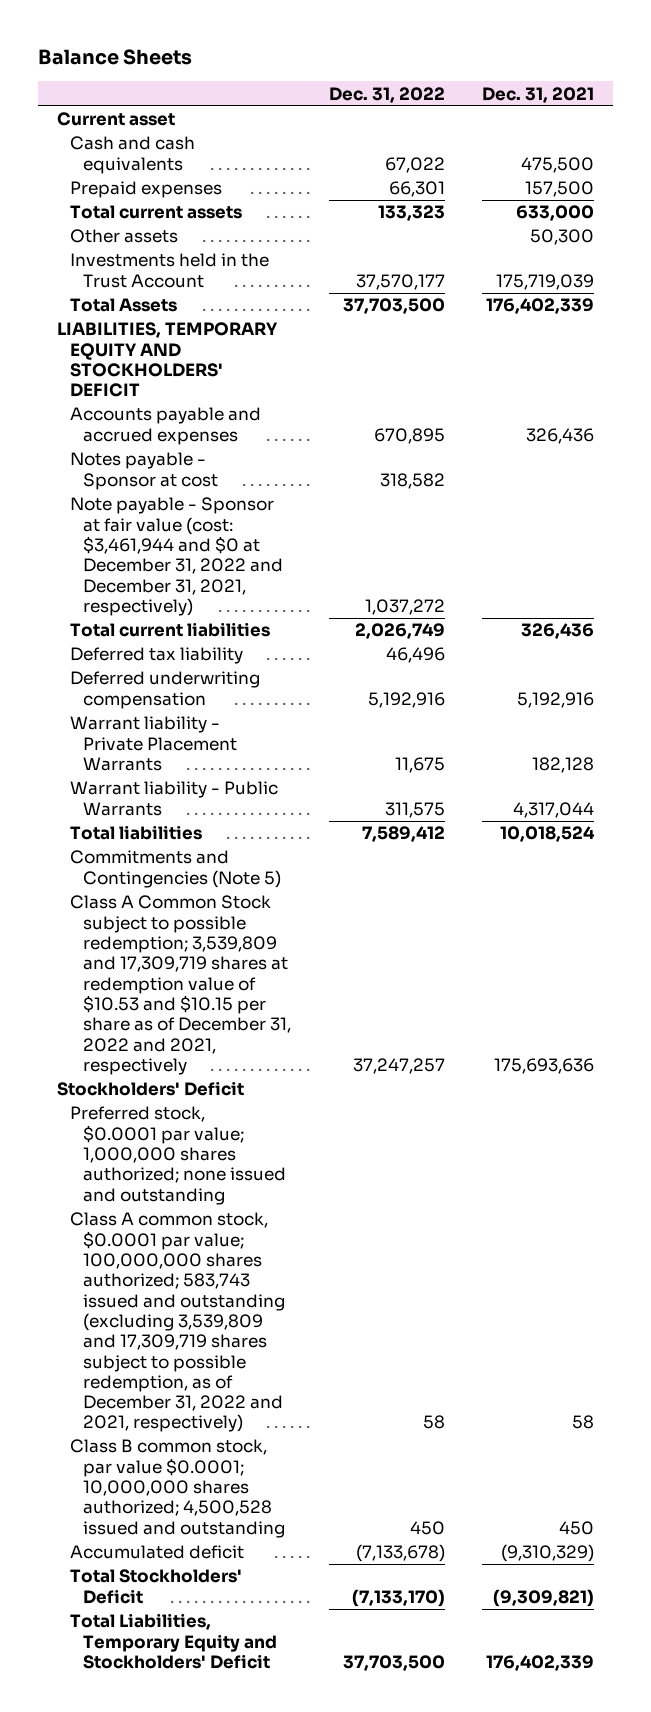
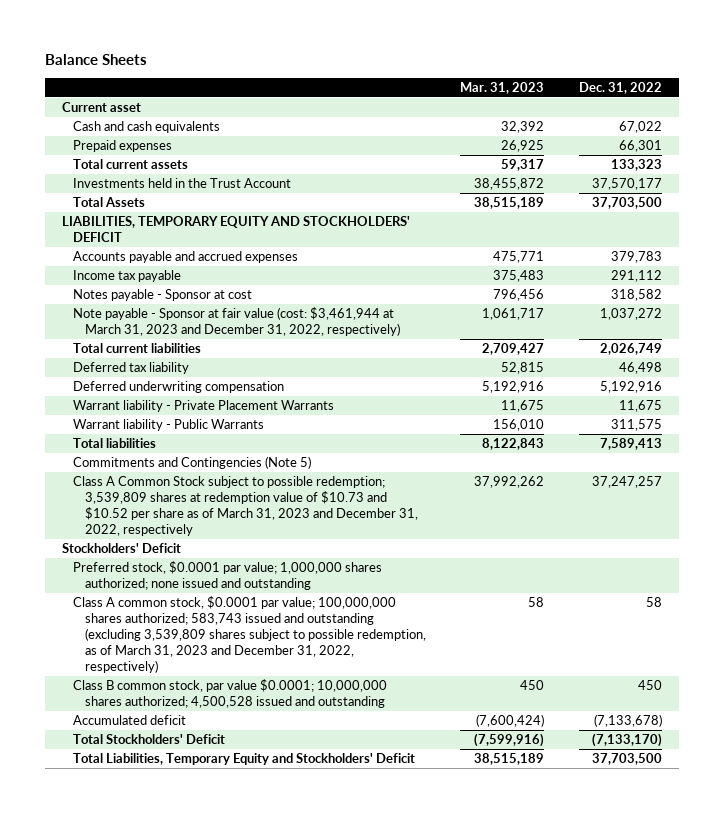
[482,86,595,103] Dec. 31, 2021 -> none
none -> [460,81,545,94] Mar. 31, 2023
[69,229,178,244] Other assets -> none
[373,427,445,444] 670,895 -> [611,251,663,264] 379,783
none -> [73,270,182,283] Income tax payable
[69,497,284,616] Note payable - Sponsor at fair value (cost: $3,461,944 and $0 at December 31, 2022 and December 31, 2021, respectively) -> [73,307,400,337] Note payable - Sponsor at fair value (cost: $3,461,944 at March 31, 2023 and December 31, 2022, respectively)
[385,647,445,664] 46,496 -> [619,362,663,375] 46,498
[361,826,445,843] 7,589,412 -> [600,438,663,451] 7,589,413
[69,895,292,1075] Class A Common Stock subject to possible redemption; 3,539,809 and 17,309,719 shares at redemption value of $10.53 and $10.15 per share as of December 31, 2022 and 2021, respectively -> [73,476,418,537] Class A Common Stock subject to possible redemption; 3,539,809 shares at redemption value of $10.73 and $10.52 per share as of March 31, 2023 and December 31, 2022, respectively
[69,1212,286,1433] Class A common stock, $0.0001 par value; 100,000,000 shares authorized; 583,743 issued and outstanding (excluding 3,539,809 and 17,309,719 shares subject to possible redemption, as of December 31, 2022 and 2021, respectively) -> [73,596,426,674] Class A common stock, $0.0001 par value; 100,000,000 shares authorized; 583,743 issued and outstanding (excluding 3,539,809 shares subject to possible redemption, as of March 31, 2023 and December 31, 2022, respectively)

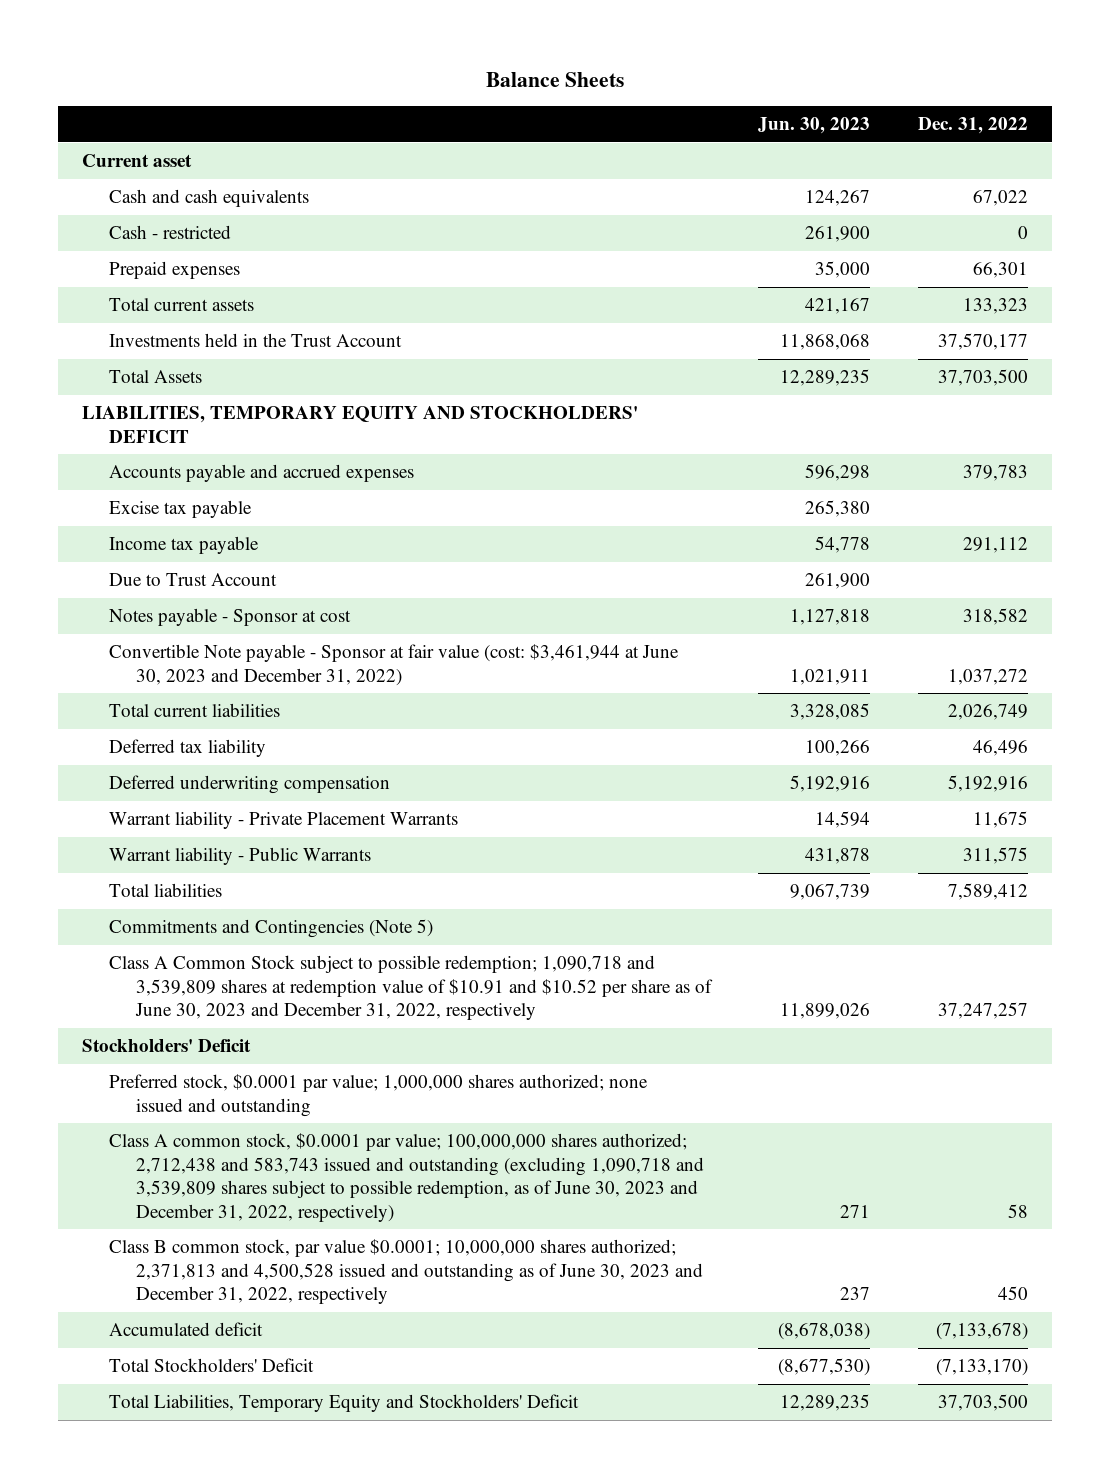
[460,81,545,94] Mar. 31, 2023 -> none
none -> [758,117,871,135] Jun. 30, 2023
none -> [108,225,231,240] Cash - restricted
none -> [108,500,252,519] Excise tax payable
none -> [108,573,277,587] Due to Trust Account
[73,307,400,337] Note payable - Sponsor at fair value (cost: $3,461,944 at March 31, 2023 and December 31, 2022, respectively) -> [108,644,679,686] Convertible Note payable - Sponsor at fair value (cost: $3,461,944 at June 30, 2023 and December 31, 2022)
[619,362,663,375] 46,498 -> [973,740,1029,757] 46,496
[600,438,663,451] 7,589,413 -> [948,883,1029,901] 7,589,412
[73,476,418,537] Class A Common Stock subject to possible redemption; 3,539,809 shares at redemption value of $10.73 and $10.52 per share as of March 31, 2023 and December 31, 2022, respectively -> [108,955,713,1021] Class A Common Stock subject to possible redemption; 1,090,718 and 3,539,809 shares at redemption value of $10.91 and $10.52 per share as of June 30, 2023 and December 31, 2022, respectively
[73,596,426,674] Class A common stock, $0.0001 par value; 100,000,000 shares authorized; 583,743 issued and outstanding (excluding 3,539,809 shares subject to possible redemption, as of March 31, 2023 and December 31, 2022, respectively) -> [108,1133,704,1222] Class A common stock, $0.0001 par value; 100,000,000 shares authorized; 2,712,438 and 583,743 issued and outstanding (excluding 1,090,718 and 3,539,809 shares subject to possible redemption, as of June 30, 2023 and December 31, 2022, respectively)
[73,679,388,709] Class B common stock, par value $0.0001; 10,000,000 shares authorized; 4,500,528 issued and outstanding -> [108,1239,703,1305] Class B common stock, par value $0.0001; 10,000,000 shares authorized; 2,371,813 and 4,500,528 issued and outstanding as of June 30, 2023 and December 31, 2022, respectively

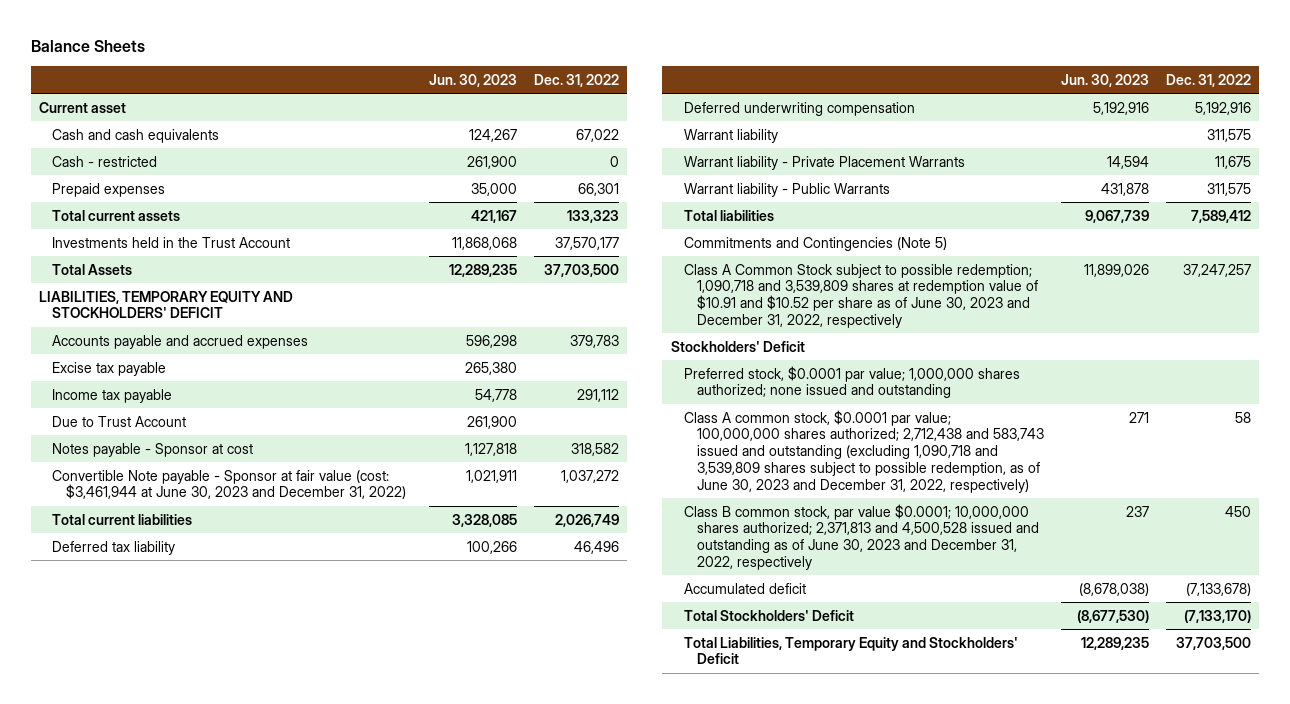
none -> [684,128,779,143] Warrant liability

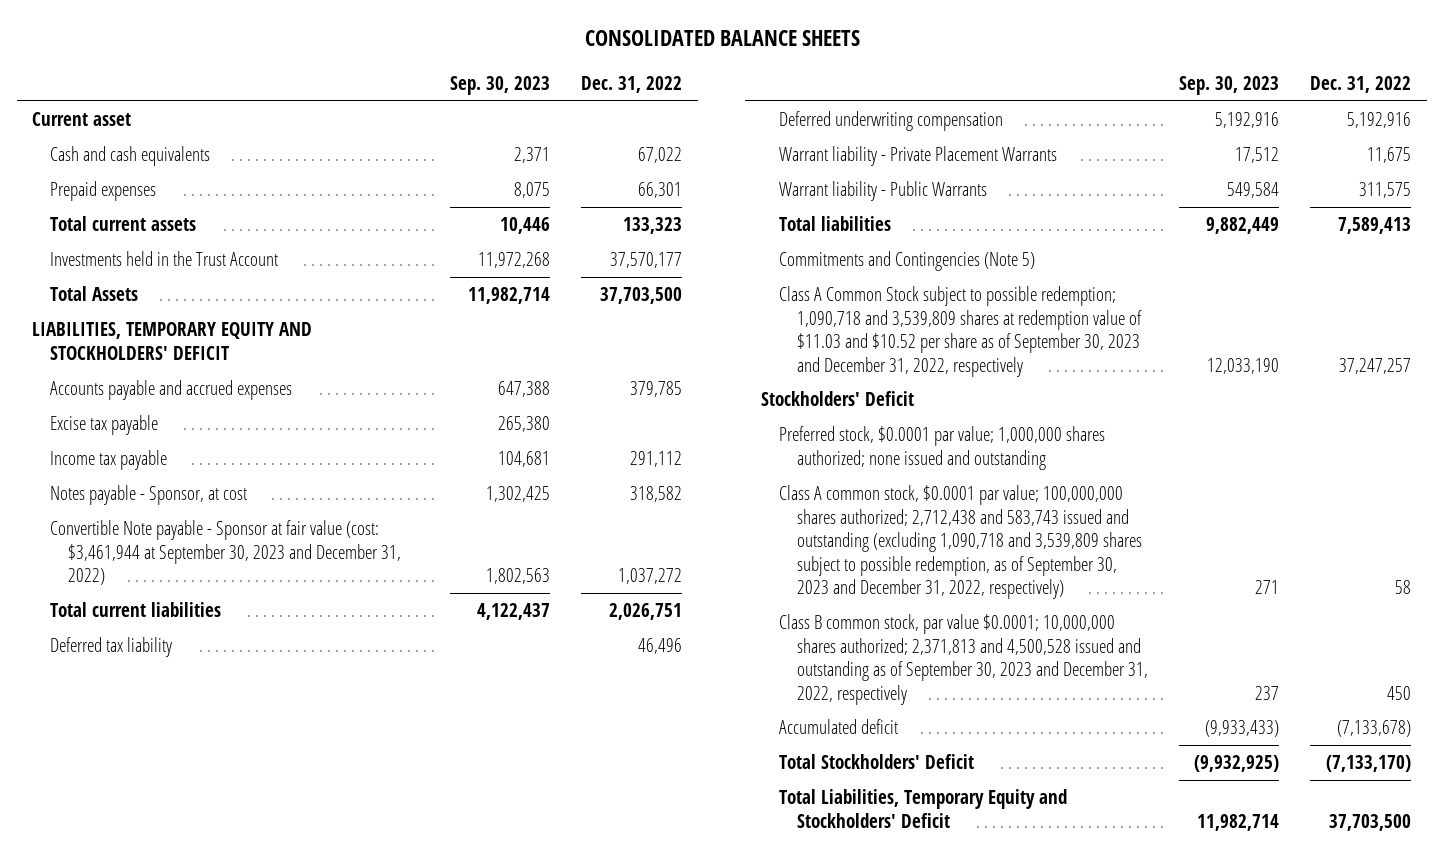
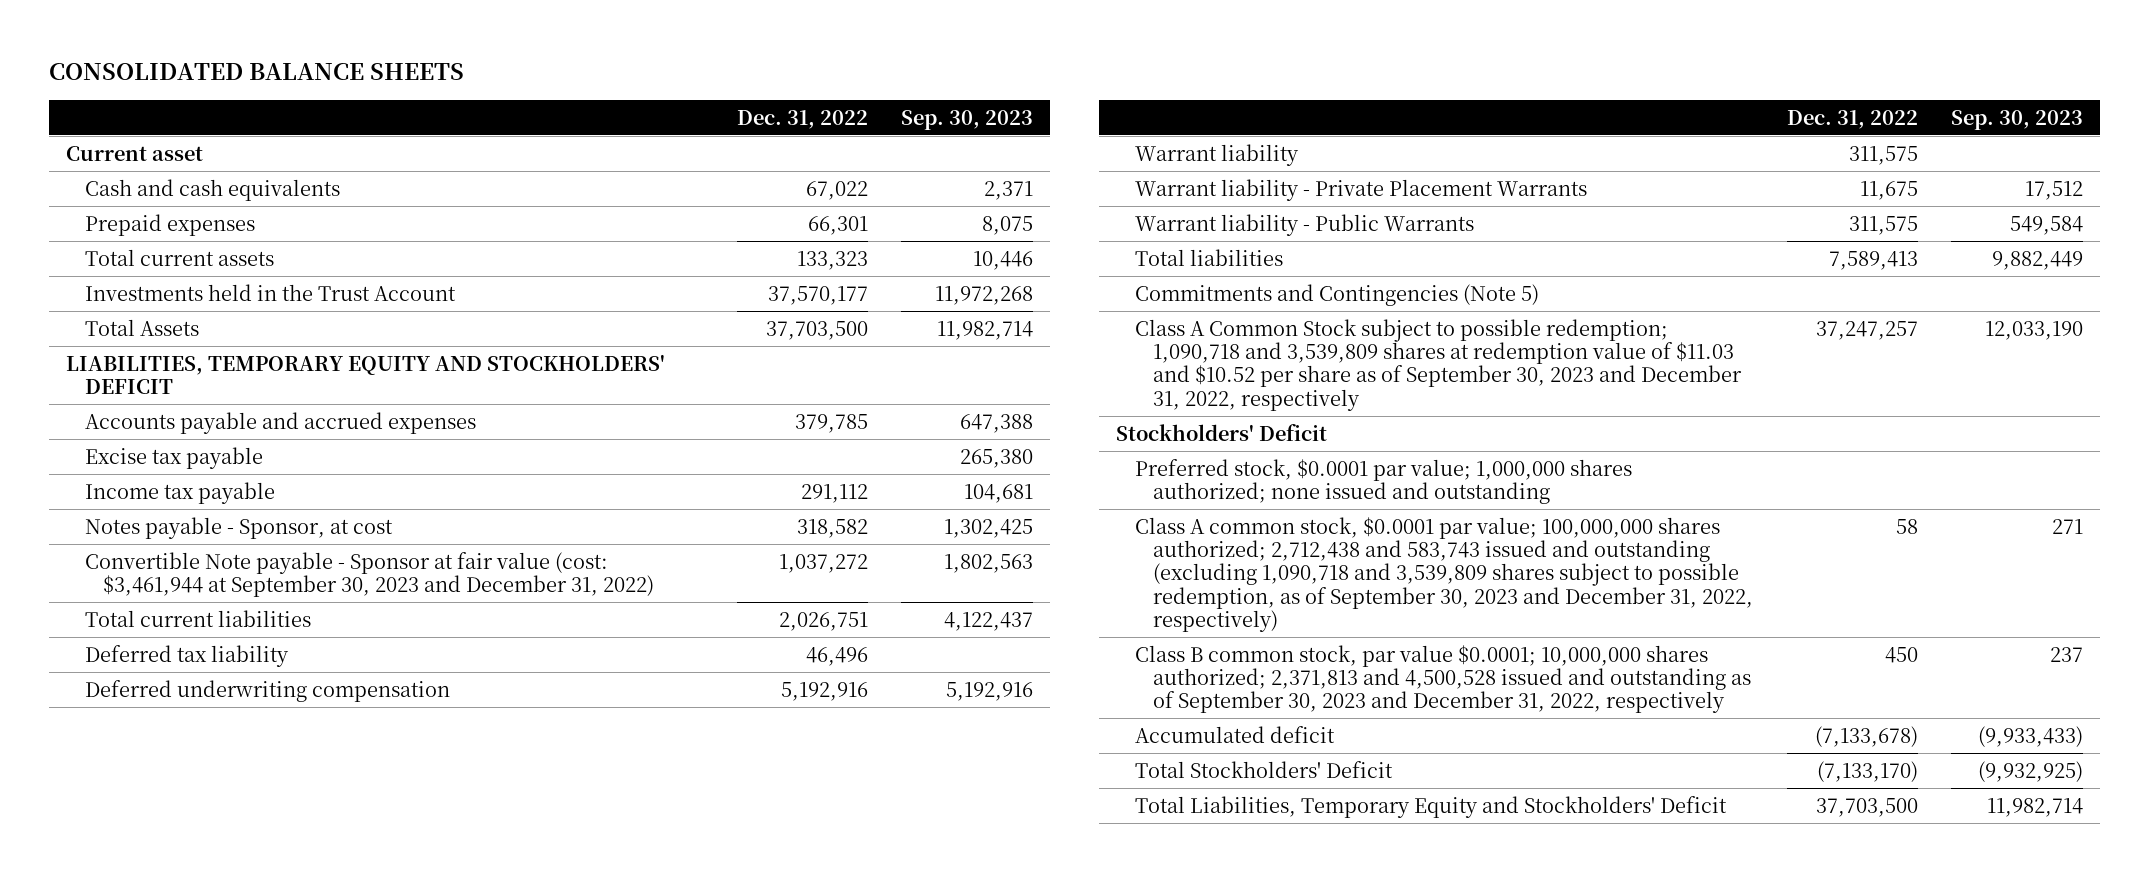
none -> [1134,143,1299,166] Warrant liability

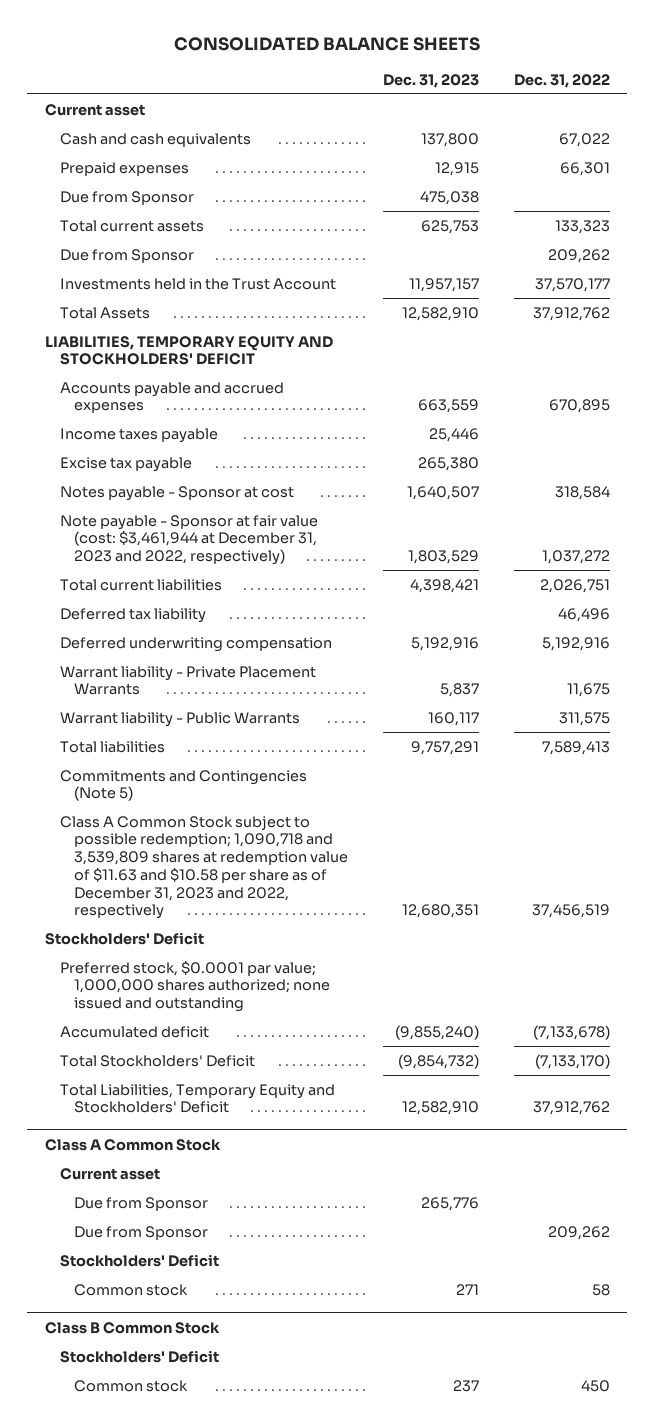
[900,109,1033,130] Sep. 30, 2023 -> none
none -> [382,73,479,88] Dec. 31, 2023
none -> [59,190,194,205] Due from Sponsor
none -> [59,248,194,263] Due from Sponsor
[765,320,868,340] 37,703,500 -> [532,306,610,321] 37,912,762
[794,413,868,433] 379,785 -> [548,399,610,414] 670,895
none -> [59,427,218,443] Income taxes payable
[84,481,275,504] Income tax payable -> none
[84,516,393,539] Notes payable - Sponsor, at cost -> [59,485,294,501] Notes payable - Sponsor at cost
[796,518,868,538] 318,582 -> [554,485,610,500] 318,584
[84,551,655,597] Convertible Note payable - Sponsor at fair value (cost: $3,461,944 at September 30, 2023 and December 31, 2022) -> [59,514,318,566] Note payable - Sponsor at fair value (cost: $3,461,944 at December 31, 2023 and 2022, respectively)
[1134,143,1299,166] Warrant liability -> none
[1134,318,1743,411] Class A Common Stock subject to possible redemption; 1,090,718 and 3,539,809 shares at redemption value of $11.03 and $10.52 per share as of September 30, 2023 and December 31, 2022, respectively -> [59,815,349,920] Class A Common Stock subject to possible redemption; 1,090,718 and 3,539,809 shares at redemption value of $11.63 and $10.58 per share as of December 31, 2023 and 2022, respectively
[1815,320,1918,340] 37,247,257 -> [531,904,610,919] 37,456,519
[1134,516,1754,633] Class A common stock, $0.0001 par value; 100,000,000 shares authorized; 2,712,438 and 583,743 issued and outstanding (excluding 1,090,718 and 3,539,809 shares subject to possible redemption, as of September 30, 2023 and December 31, 2022, respectively) -> none
[1134,644,1752,714] Class B common stock, par value $0.0001; 10,000,000 shares authorized; 2,371,813 and 4,500,528 issued and outstanding as of September 30, 2023 and December 31, 2022, respectively -> none
[1815,797,1918,817] 37,703,500 -> [532,1101,610,1116] 37,912,762
none -> [44,1138,221,1151] Class A Common Stock
none -> [59,1167,160,1180] Current asset
none -> [74,1196,209,1211] Due from Sponsor
none -> [74,1225,209,1240] Due from Sponsor
none -> [59,1253,219,1267] Stockholders' Deficit
none -> [74,1283,189,1296] Common stock
none -> [44,1321,220,1334] Class B Common Stock
none -> [59,1349,219,1363] Stockholders' Deficit
none -> [74,1379,189,1392] Common stock

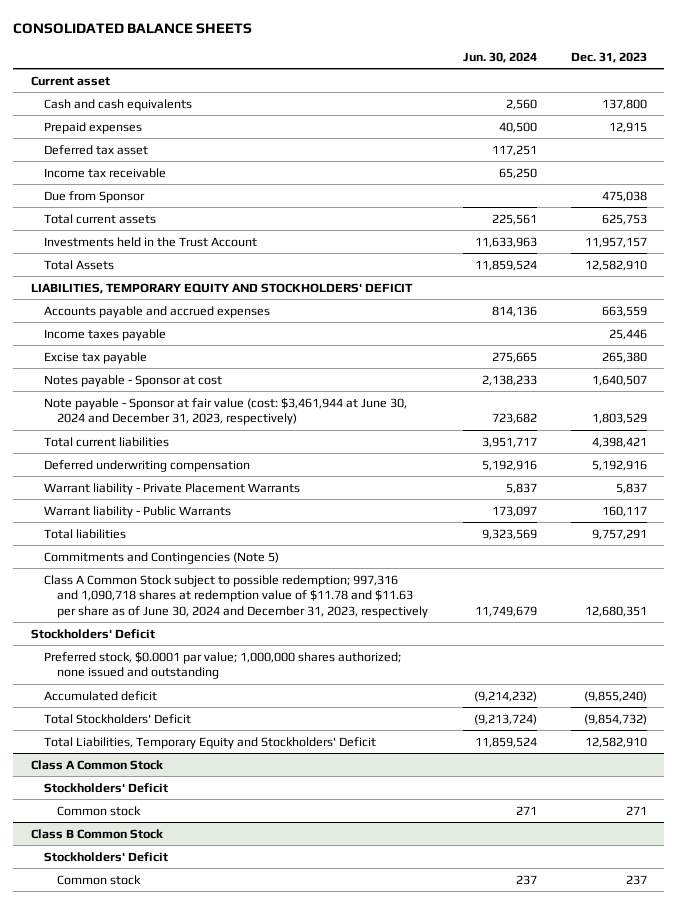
[513,73,610,88] Dec. 31, 2022 -> none
none -> [462,51,537,63] Jun. 30, 2024
none -> [43,144,148,155] Deferred tax asset
none -> [43,167,166,178] Income tax receivable
[59,248,194,263] Due from Sponsor -> none
[59,514,318,566] Note payable - Sponsor at fair value (cost: $3,461,944 at December 31, 2023 and 2022, respectively) -> [43,397,407,426] Note payable - Sponsor at fair value (cost: $3,461,944 at June 30, 2024 and December 31, 2023, respectively)
[59,607,206,623] Deferred tax liability -> none
[59,815,349,920] Class A Common Stock subject to possible redemption; 1,090,718 and 3,539,809 shares at redemption value of $11.63 and $10.58 per share as of December 31, 2023 and 2022, respectively -> [43,574,429,618] Class A Common Stock subject to possible redemption; 997,316 and 1,090,718 shares at redemption value of $11.78 and $11.63 per share as of June 30, 2024 and December 31, 2023, respectively
[59,1167,160,1180] Current asset -> none
[74,1196,209,1211] Due from Sponsor -> none
[74,1225,209,1240] Due from Sponsor -> none

